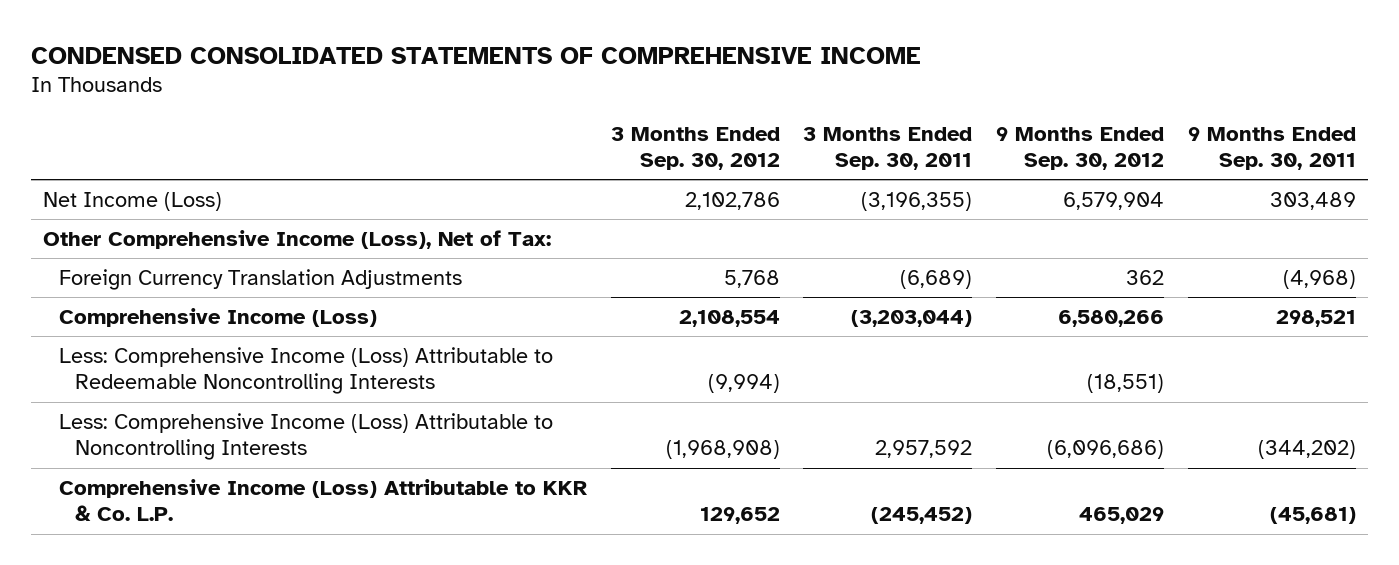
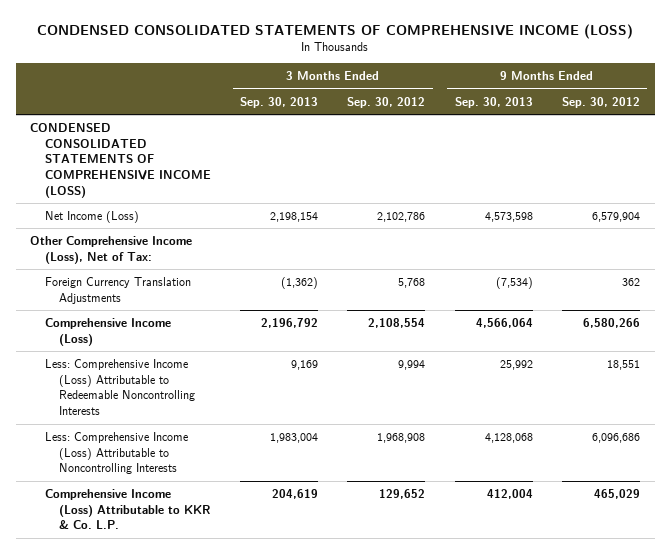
[30,46,921,64] CONDENSED CONSOLIDATED STATEMENTS OF COMPREHENSIVE INCOME -> [37,23,634,39] CONDENSED CONSOLIDATED STATEMENTS OF COMPREHENSIVE INCOME (LOSS)
[803,126,973,171] 3 Months Ended Sep. 30, 2011 -> none
[1188,126,1357,171] 9 Months Ended Sep. 30, 2011 -> none
none -> [239,96,318,108] Sep. 30, 2013
none -> [454,96,533,108] Sep. 30, 2013
none -> [30,123,211,198] CONDENSED CONSOLIDATED STATEMENTS OF COMPREHENSIVE INCOME (LOSS)
[707,374,780,394] (9,994) -> [398,360,426,371] 9,994
[1087,374,1165,394] (18,551) -> [607,360,641,371] 18,551
[665,440,780,460] (1,968,908) -> [377,433,426,444] 1,968,908
[1047,440,1165,460] (6,096,686) -> [592,433,641,444] 6,096,686

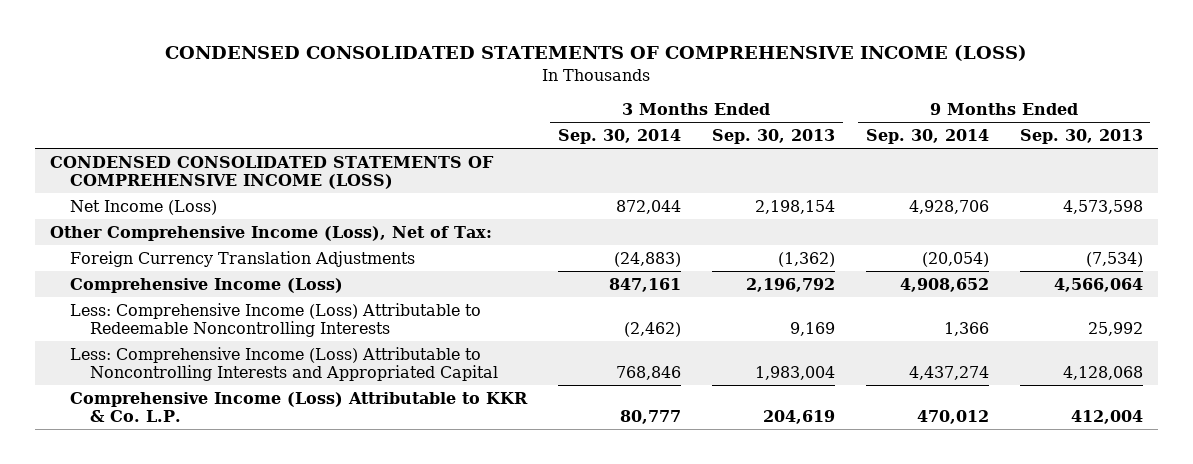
[347,96,426,108] Sep. 30, 2012 -> none
[562,96,641,108] Sep. 30, 2012 -> none
none -> [557,129,681,145] Sep. 30, 2014
none -> [865,129,989,145] Sep. 30, 2014
[44,432,188,475] Less: Comprehensive Income (Loss) Attributable to Noncontrolling Interests -> [70,346,498,381] Less: Comprehensive Income (Loss) Attributable to Noncontrolling Interests and Appropriated Capital

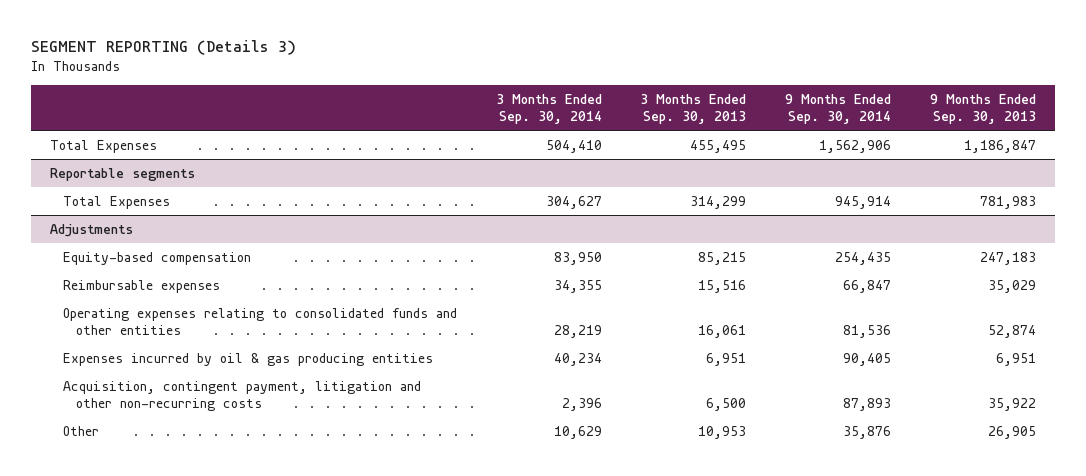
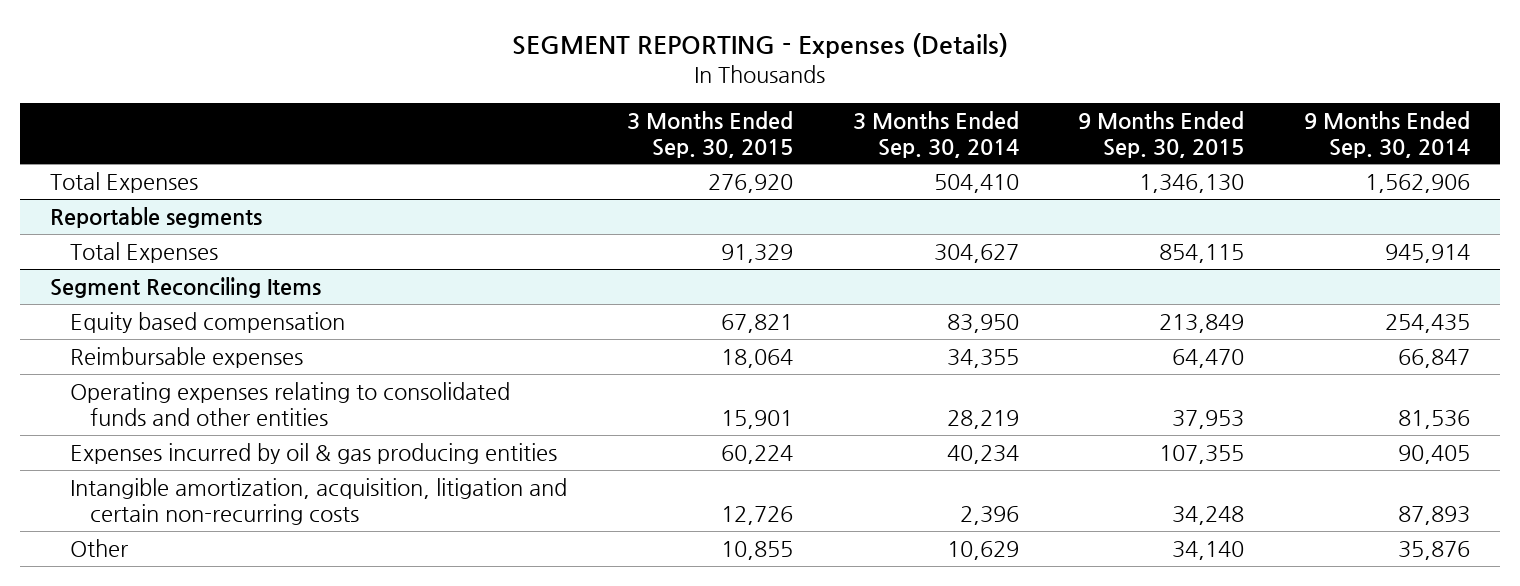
[30,40,296,56] SEGMENT REPORTING (Details 3) -> [511,32,1008,58] SEGMENT REPORTING - Expenses (Details)
[640,93,747,125] 3 Months Ended Sep. 30, 2013 -> none
[929,93,1036,125] 9 Months Ended Sep. 30, 2013 -> none
none -> [626,110,793,158] 3 Months Ended Sep. 30, 2015
none -> [1078,110,1245,158] 9 Months Ended Sep. 30, 2015
[50,223,134,237] Adjustments -> none
none -> [49,276,321,298] Segment Reconciling Items
[62,251,251,265] Equity-based compensation -> [69,311,345,333] Equity based compensation
[62,380,421,411] Acquisition, contingent payment, litigation and other non-recurring costs -> [69,477,567,525] Intangible amortization, acquisition, litigation and certain non-recurring costs

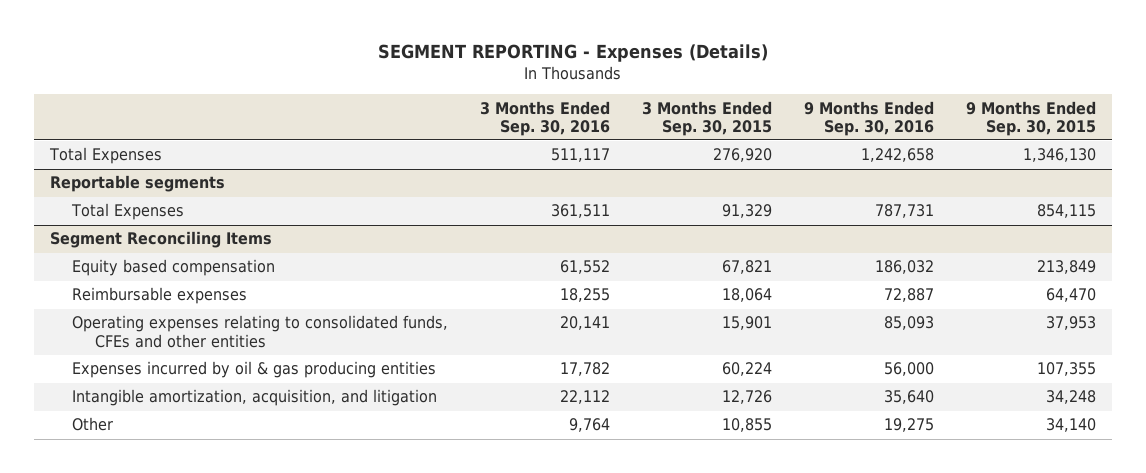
[852,110,1019,158] 3 Months Ended Sep. 30, 2014 -> none
[1304,110,1471,158] 9 Months Ended Sep. 30, 2014 -> none
none -> [480,100,611,136] 3 Months Ended Sep. 30, 2016
none -> [804,100,935,136] 9 Months Ended Sep. 30, 2016
[69,381,510,426] Operating expenses relating to consolidated funds and other entities -> [72,315,449,348] Operating expenses relating to consolidated funds, CFEs and other entities
[69,477,567,525] Intangible amortization, acquisition, litigation and certain non-recurring costs -> [72,389,438,407] Intangible amortization, acquisition, and litigation

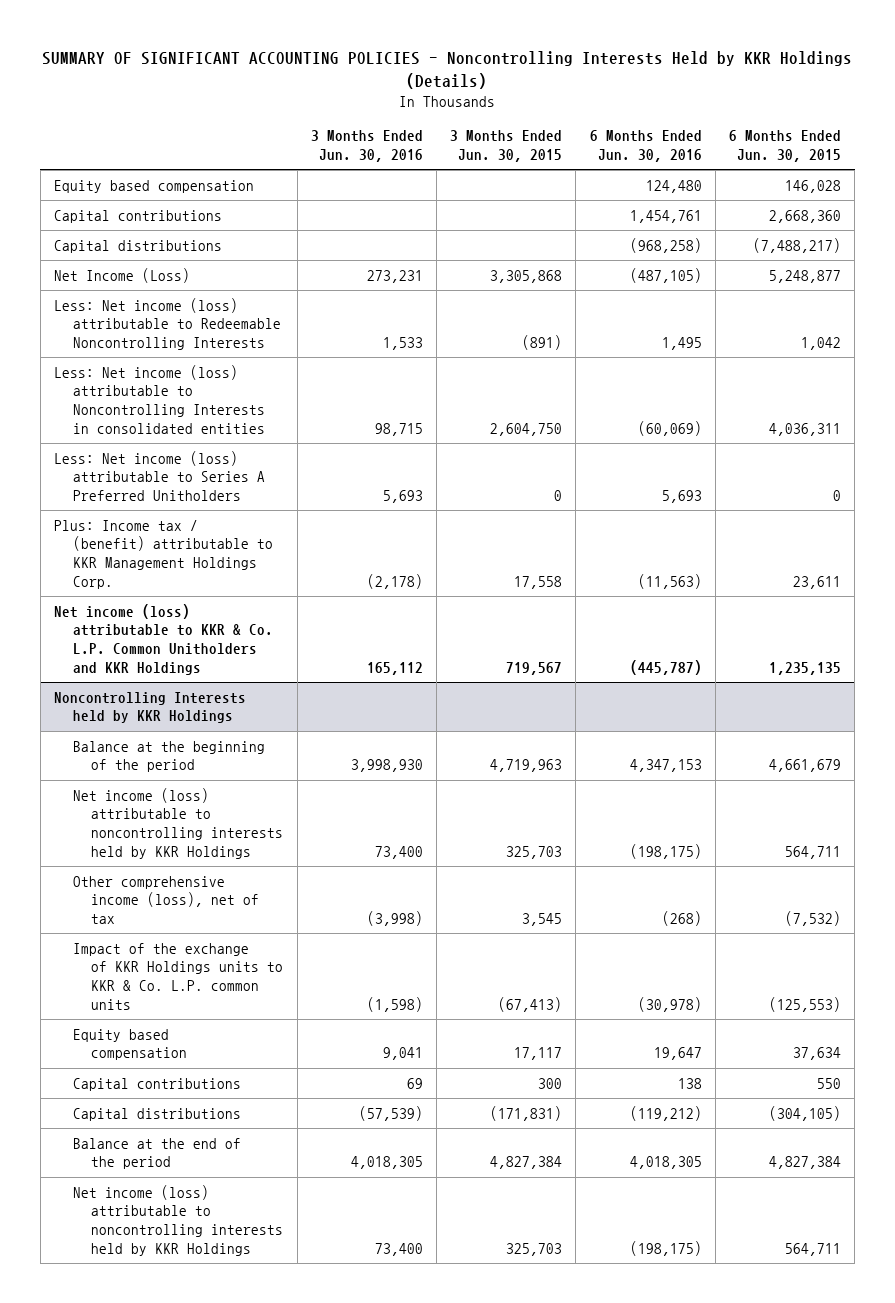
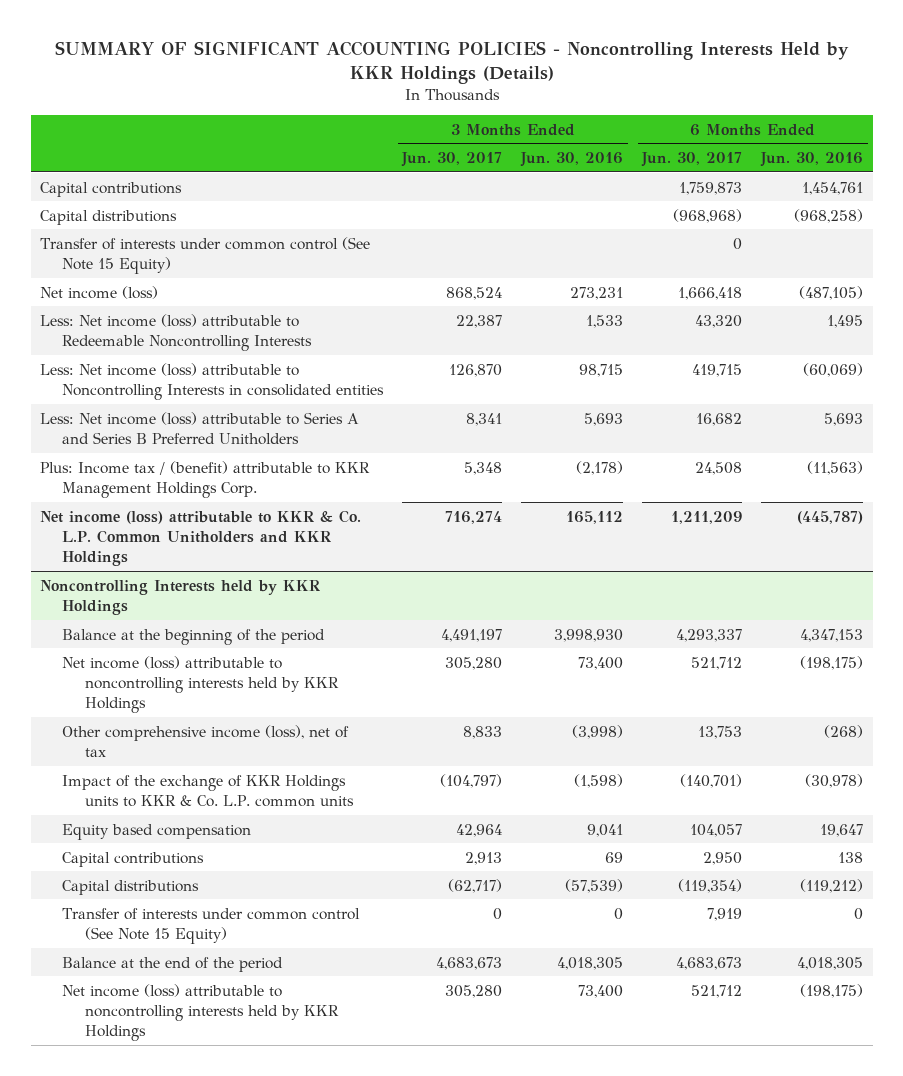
[450,130,563,163] 3 Months Ended Jun. 30, 2015 -> none
[728,130,841,163] 6 Months Ended Jun. 30, 2015 -> none
none -> [401,152,503,168] Jun. 30, 2017
none -> [641,152,743,168] Jun. 30, 2017
[54,179,255,193] Equity based compensation -> none
none -> [39,236,370,274] Transfer of interests under common control (See Note 15 Equity)
[54,267,191,283] Net Income (Loss) -> [39,285,158,299] Net income (loss)
[54,450,265,502] Less: Net income (loss) attributable to Series A Preferred Unitholders -> [39,411,359,445] Less: Net income (loss) attributable to Series A and Series B Preferred Unitholders
none -> [62,907,361,944] Transfer of interests under common control (See Note 15 Equity)

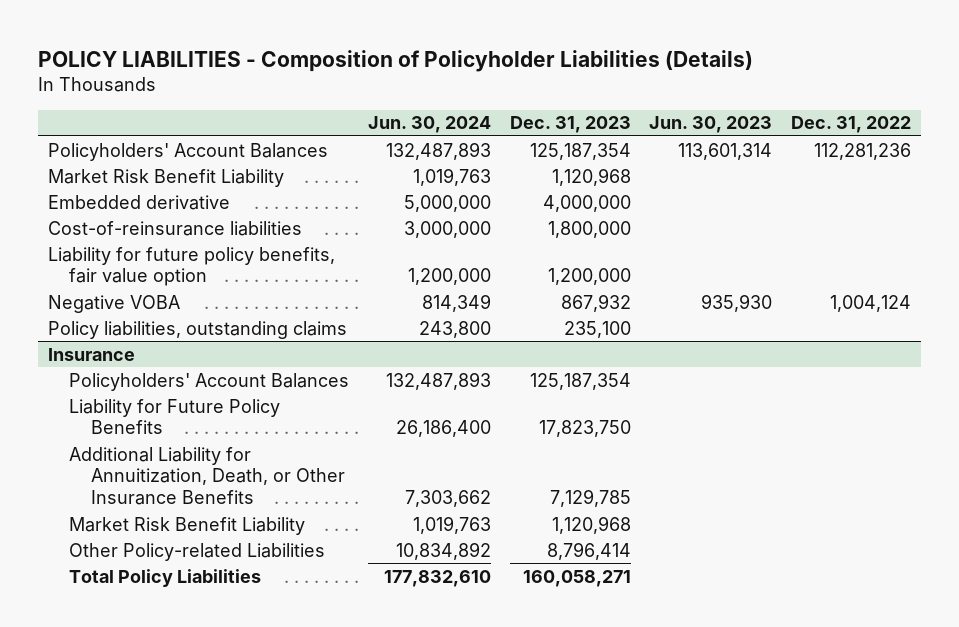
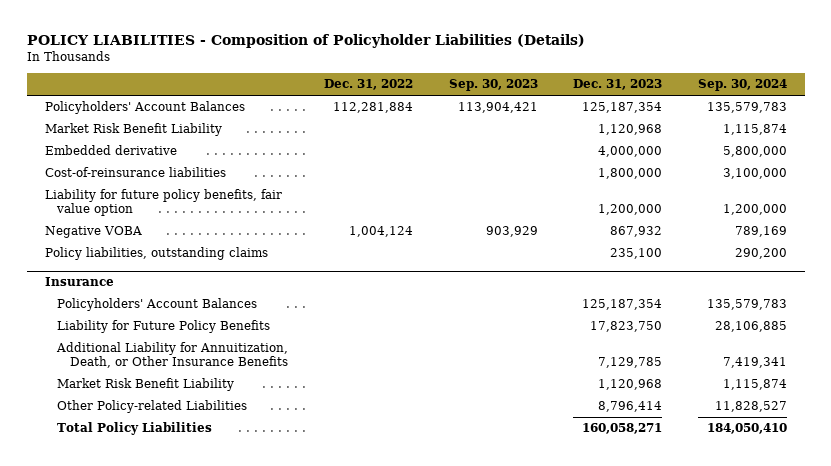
[368,116,492,134] Jun. 30, 2024 -> none
[649,116,773,134] Jun. 30, 2023 -> none
none -> [448,79,538,92] Sep. 30, 2023
none -> [697,79,787,92] Sep. 30, 2024
[814,142,912,160] 112,281,236 -> [332,102,413,114] 112,281,884

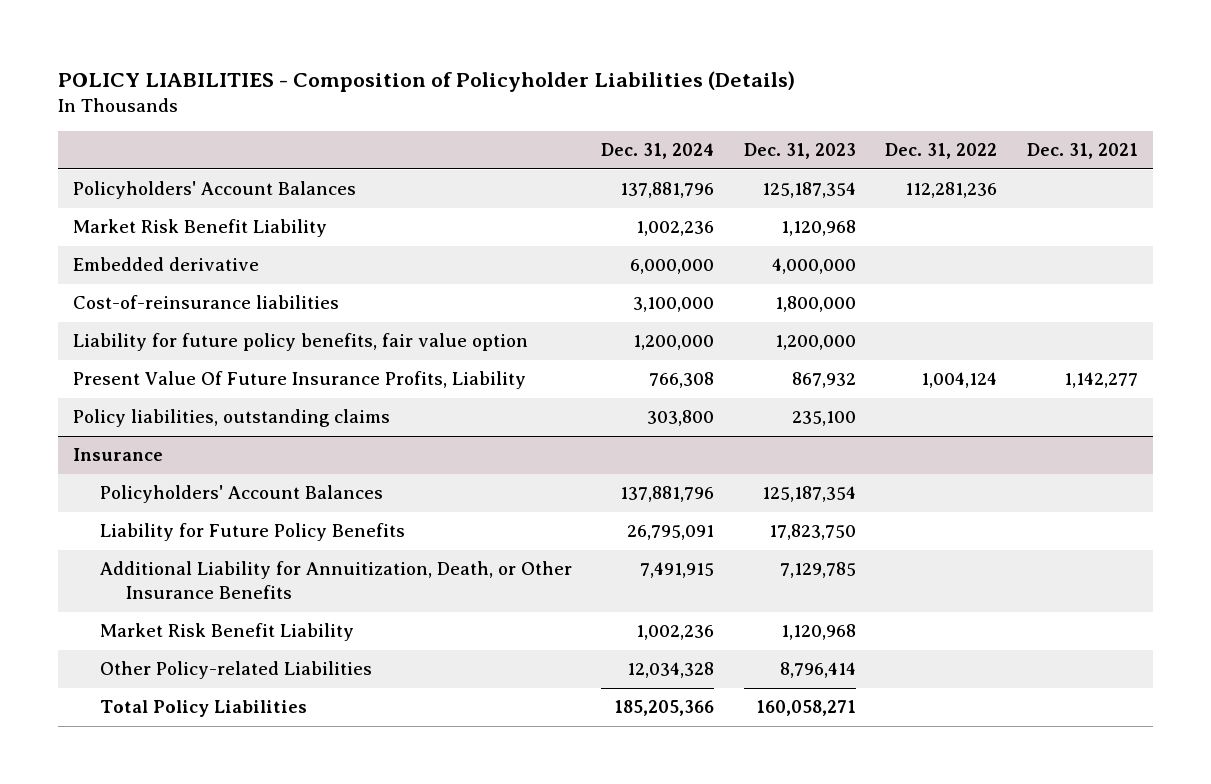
[448,79,538,92] Sep. 30, 2023 -> none
[697,79,787,92] Sep. 30, 2024 -> none
none -> [601,143,715,160] Dec. 31, 2024
none -> [1026,143,1138,160] Dec. 31, 2021
[332,102,413,114] 112,281,884 -> [905,182,998,199] 112,281,236
[44,226,142,239] Negative VOBA -> [73,371,527,390] Present Value Of Future Insurance Profits, Liability

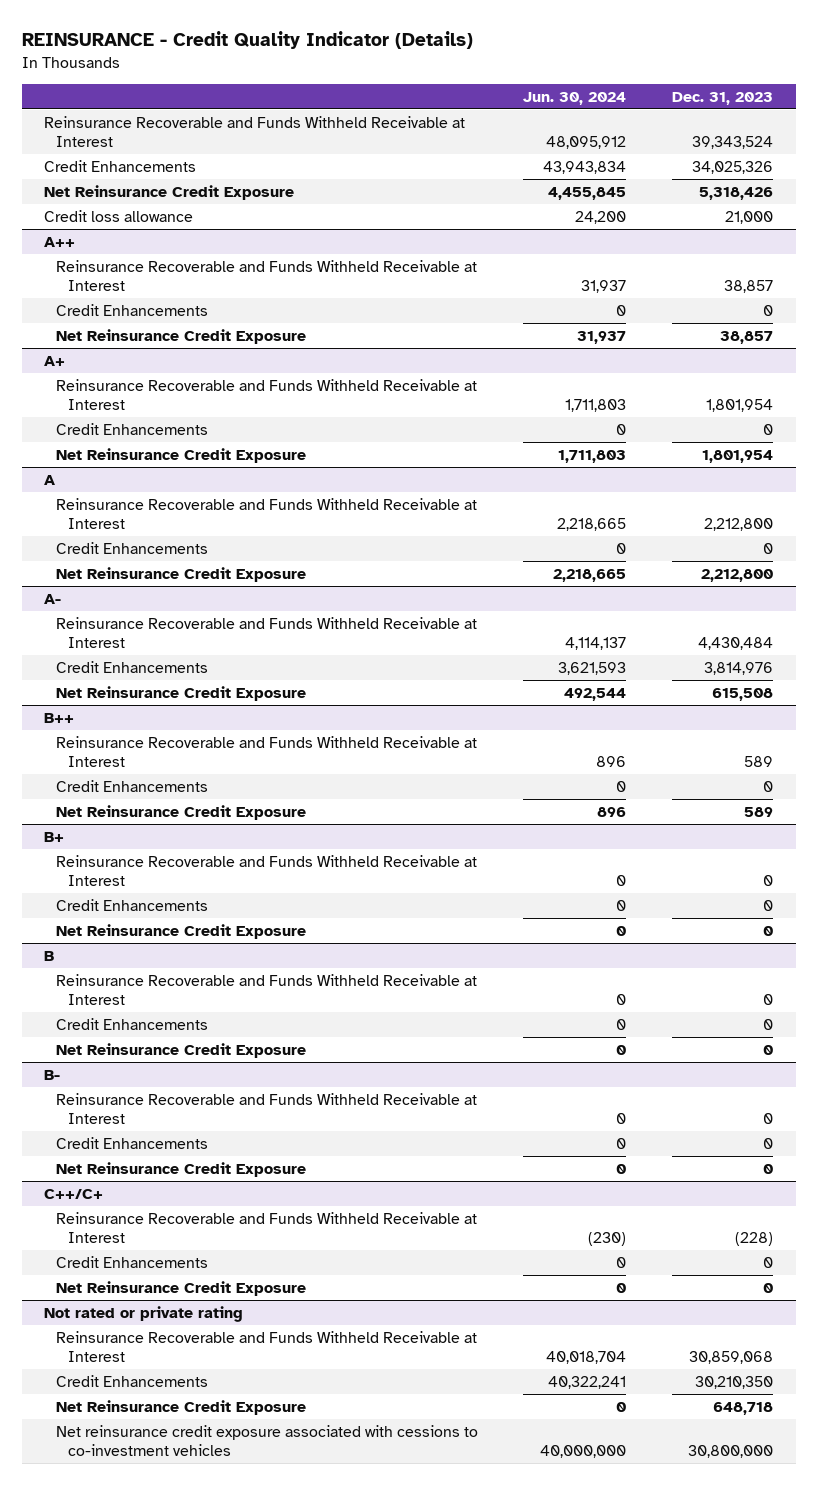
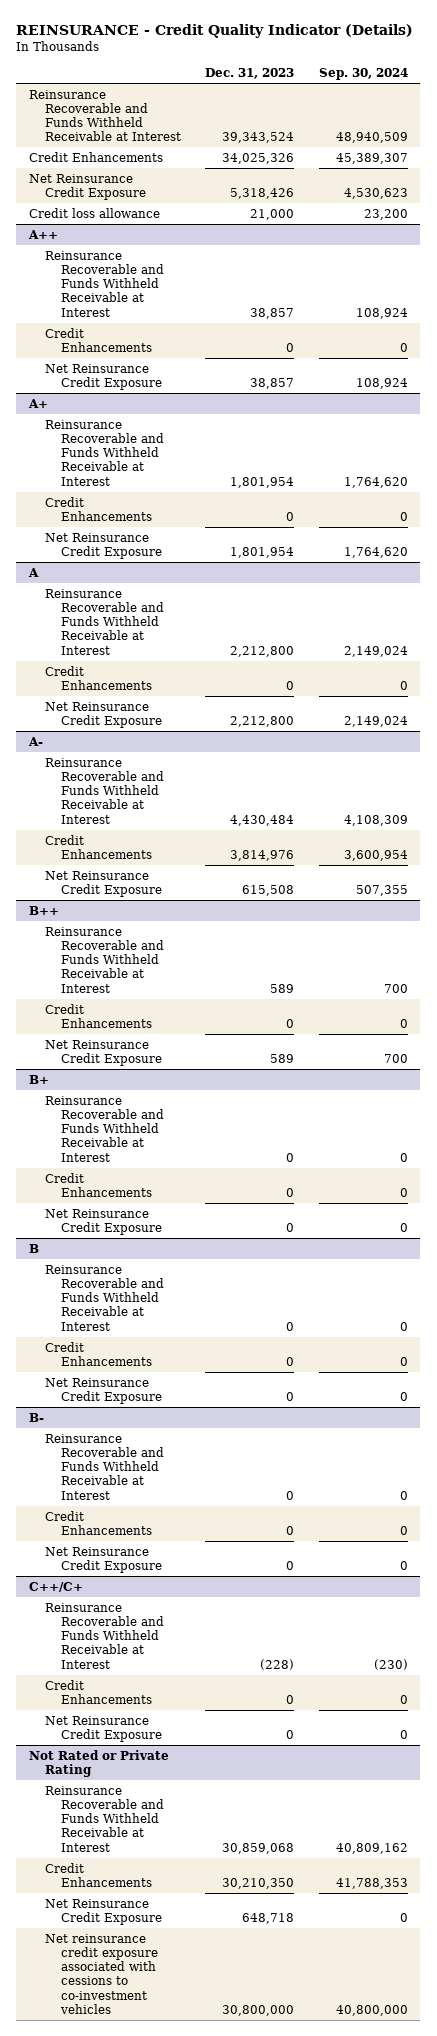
[523,91,627,105] Jun. 30, 2024 -> none
none -> [318,68,408,81] Sep. 30, 2024
[44,1305,244,1322] Not rated or private rating -> [28,1749,169,1777] Not Rated or Private Rating

